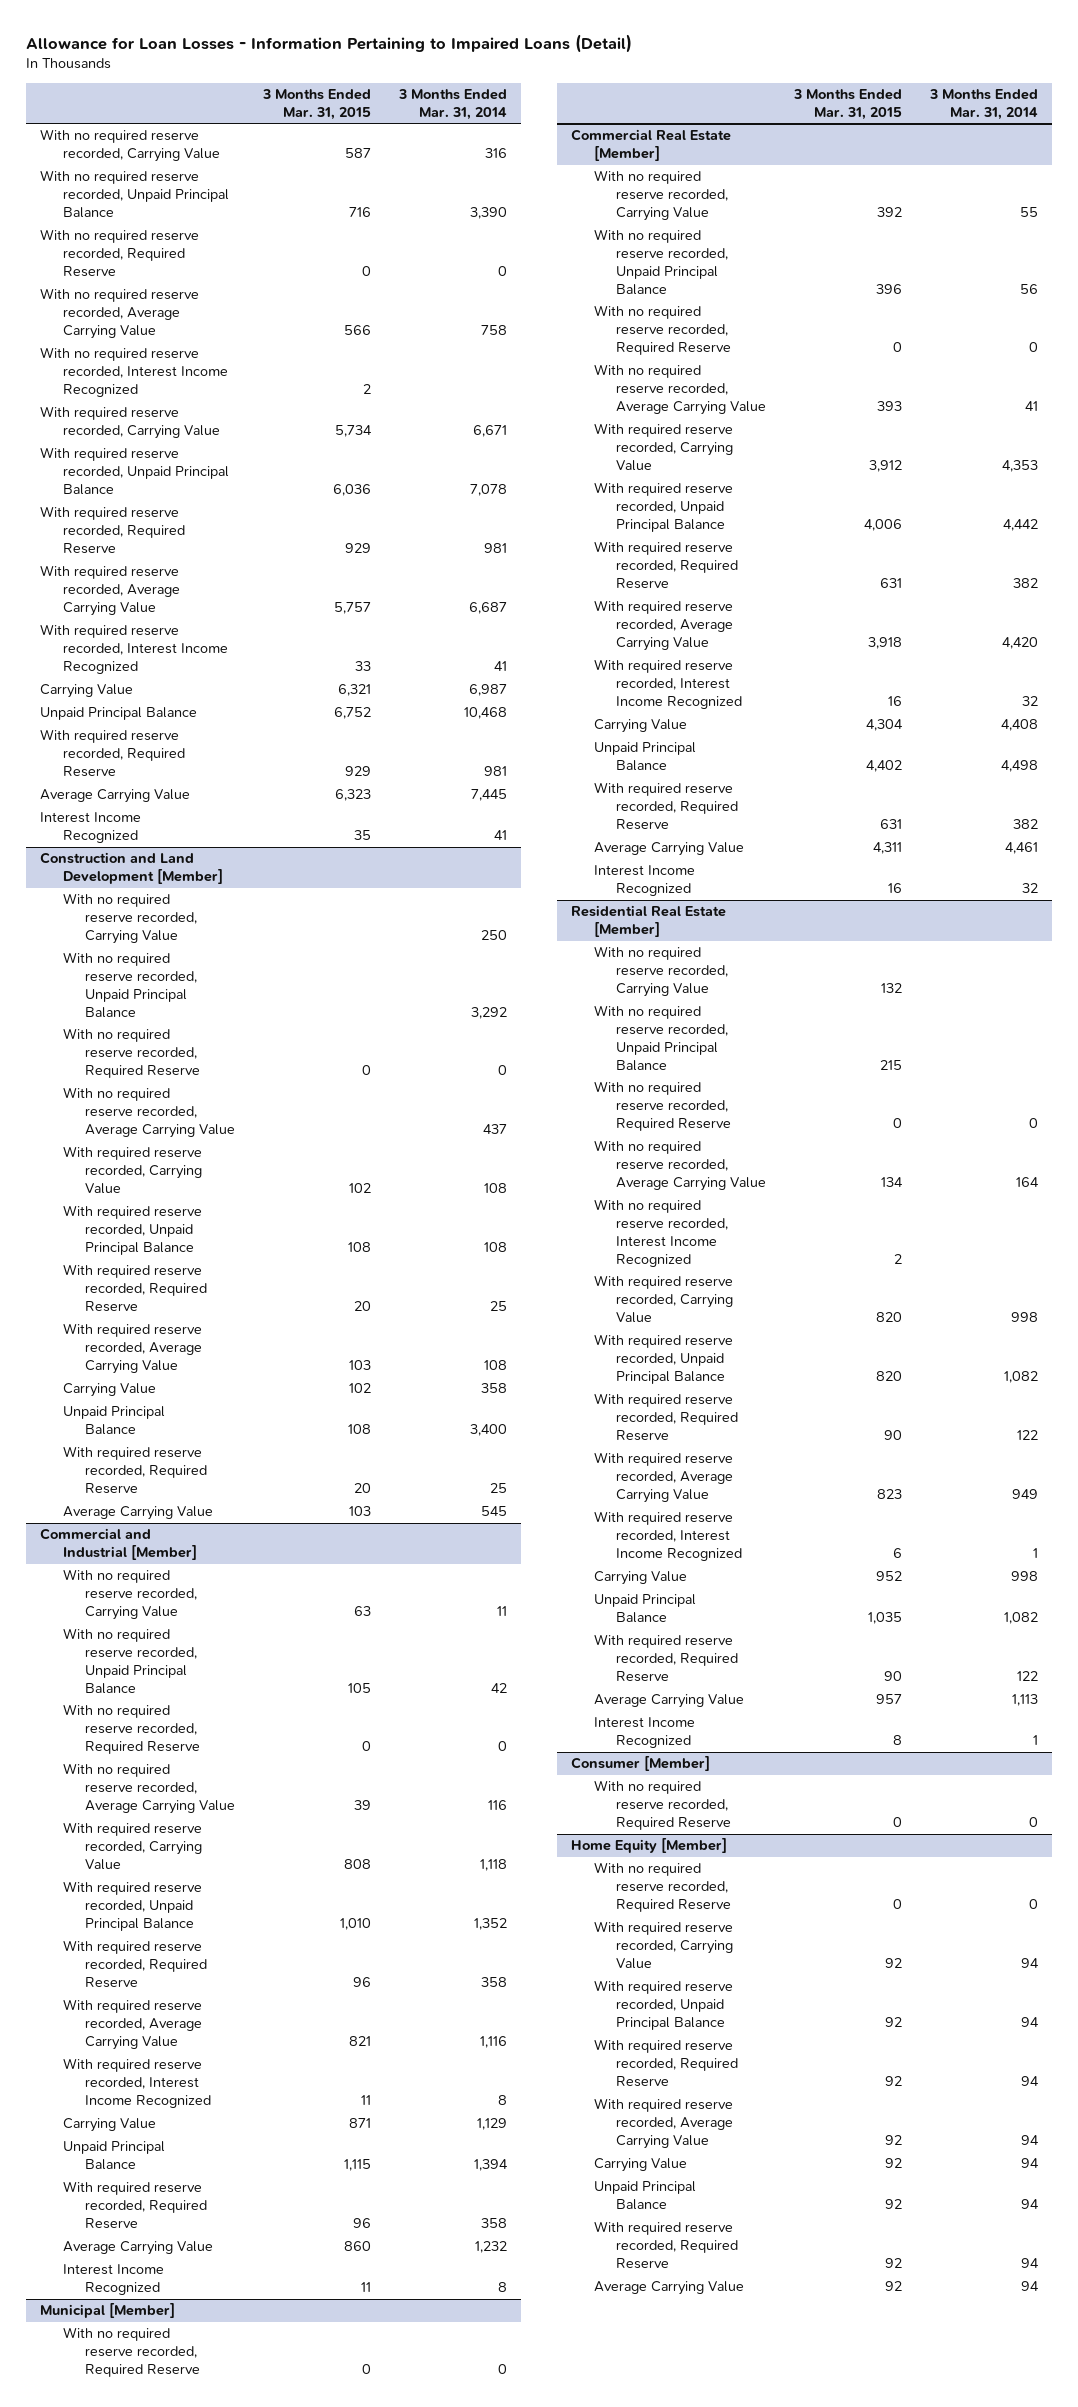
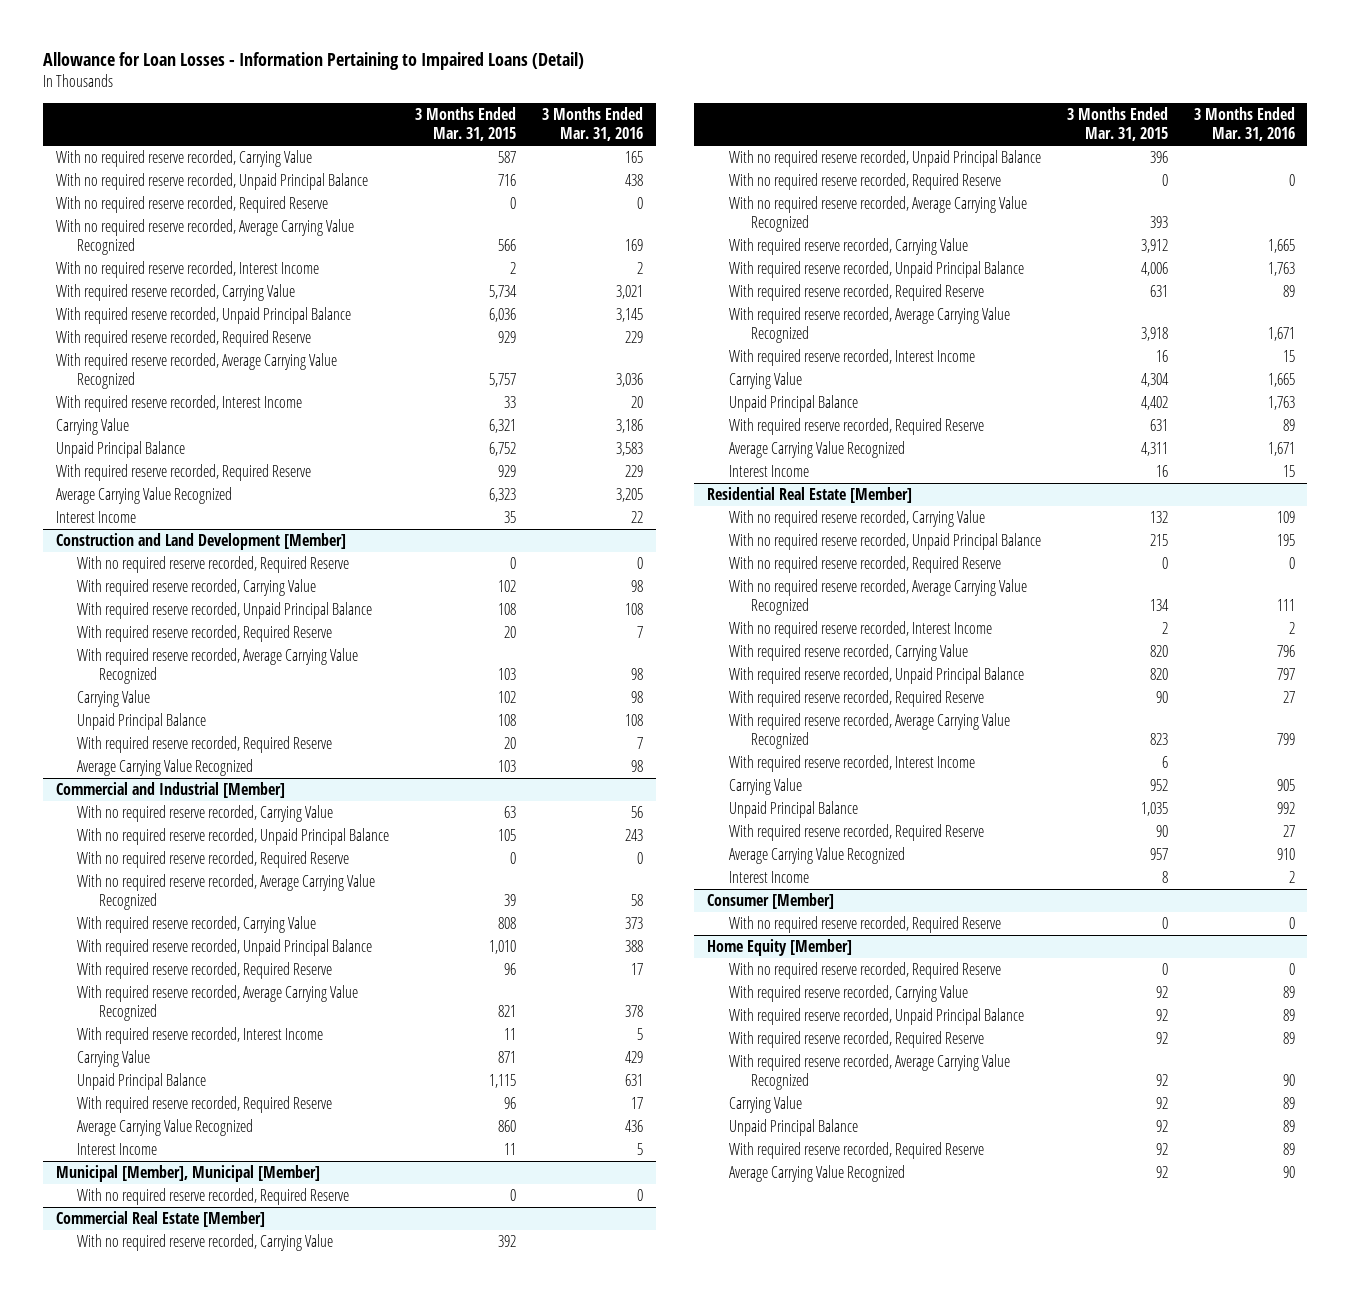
[398,89,508,120] 3 Months Ended Mar. 31, 2014 -> none
none -> [541,106,643,141] 3 Months Ended Mar. 31, 2016
[40,288,200,339] With no required reserve recorded, Average Carrying Value -> [55,218,354,256] With no required reserve recorded, Average Carrying Value Recognized
[40,347,228,397] With no required reserve recorded, Interest Income Recognized -> [55,260,319,278] With no required reserve recorded, Interest Income
[40,565,180,616] With required reserve recorded, Average Carrying Value -> [55,352,337,390] With required reserve recorded, Average Carrying Value Recognized
[40,624,228,674] With required reserve recorded, Interest Income Recognized -> [55,394,302,412] With required reserve recorded, Interest Income
[40,789,191,804] Average Carrying Value -> [55,486,232,504] Average Carrying Value Recognized
[40,812,142,844] Interest Income Recognized -> [55,510,136,523] Interest Income
[62,893,198,944] With no required reserve recorded, Carrying Value -> none
[62,952,198,1018] With no required reserve recorded, Unpaid Principal Balance -> none
[62,1087,236,1138] With no required reserve recorded, Average Carrying Value -> none
[62,1323,203,1374] With required reserve recorded, Average Carrying Value -> [77,647,359,685] With required reserve recorded, Average Carrying Value Recognized
[62,1506,213,1521] Average Carrying Value -> [77,758,254,776] Average Carrying Value Recognized
[62,1763,236,1814] With no required reserve recorded, Average Carrying Value -> [77,873,376,911] With no required reserve recorded, Average Carrying Value Recognized
[62,1999,203,2050] With required reserve recorded, Average Carrying Value -> [77,984,359,1022] With required reserve recorded, Average Carrying Value Recognized
[62,2058,212,2108] With required reserve recorded, Interest Income Recognized -> [77,1026,324,1044] With required reserve recorded, Interest Income
[62,2241,213,2256] Average Carrying Value -> [77,1118,254,1136] Average Carrying Value Recognized
[62,2264,164,2296] Interest Income Recognized -> [77,1142,158,1155] Interest Income
[40,2303,176,2319] Municipal [Member] -> [55,1164,320,1182] Municipal [Member], Municipal [Member]
[593,364,767,415] With no required reserve recorded, Average Carrying Value -> [728,195,1027,233] With no required reserve recorded, Average Carrying Value Recognized
[593,600,734,651] With required reserve recorded, Average Carrying Value -> [728,306,1010,344] With required reserve recorded, Average Carrying Value Recognized
[593,659,743,709] With required reserve recorded, Interest Income Recognized -> [728,348,975,366] With required reserve recorded, Interest Income
[593,842,744,857] Average Carrying Value -> [728,440,905,458] Average Carrying Value Recognized
[593,865,695,897] Interest Income Recognized -> [728,464,809,477] Interest Income
[593,1140,767,1191] With no required reserve recorded, Average Carrying Value -> [728,578,1027,616] With no required reserve recorded, Average Carrying Value Recognized
[593,1199,729,1267] With no required reserve recorded, Interest Income Recognized -> [728,620,992,638] With no required reserve recorded, Interest Income
[593,1452,734,1503] With required reserve recorded, Average Carrying Value -> [728,712,1010,750] With required reserve recorded, Average Carrying Value Recognized
[593,1511,743,1561] With required reserve recorded, Interest Income Recognized -> [728,754,975,772] With required reserve recorded, Interest Income
[593,1694,744,1709] Average Carrying Value -> [728,846,905,864] Average Carrying Value Recognized
[593,1717,695,1749] Interest Income Recognized -> [728,870,809,883] Interest Income
[593,2098,734,2149] With required reserve recorded, Average Carrying Value -> [728,1053,1010,1091] With required reserve recorded, Average Carrying Value Recognized
[593,2281,744,2296] Average Carrying Value -> [728,1164,905,1182] Average Carrying Value Recognized

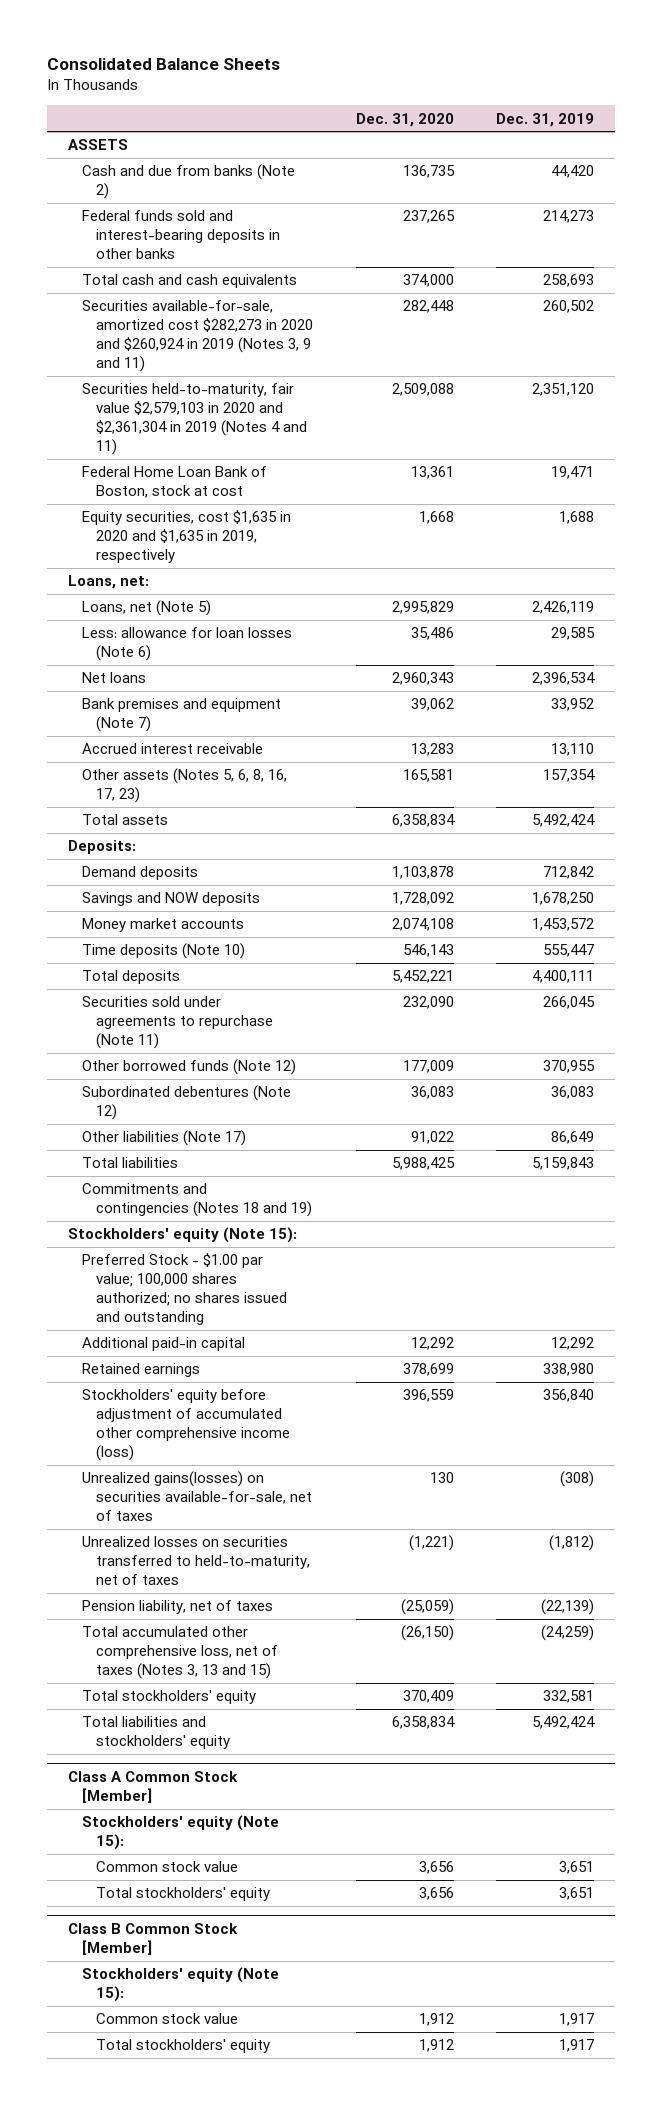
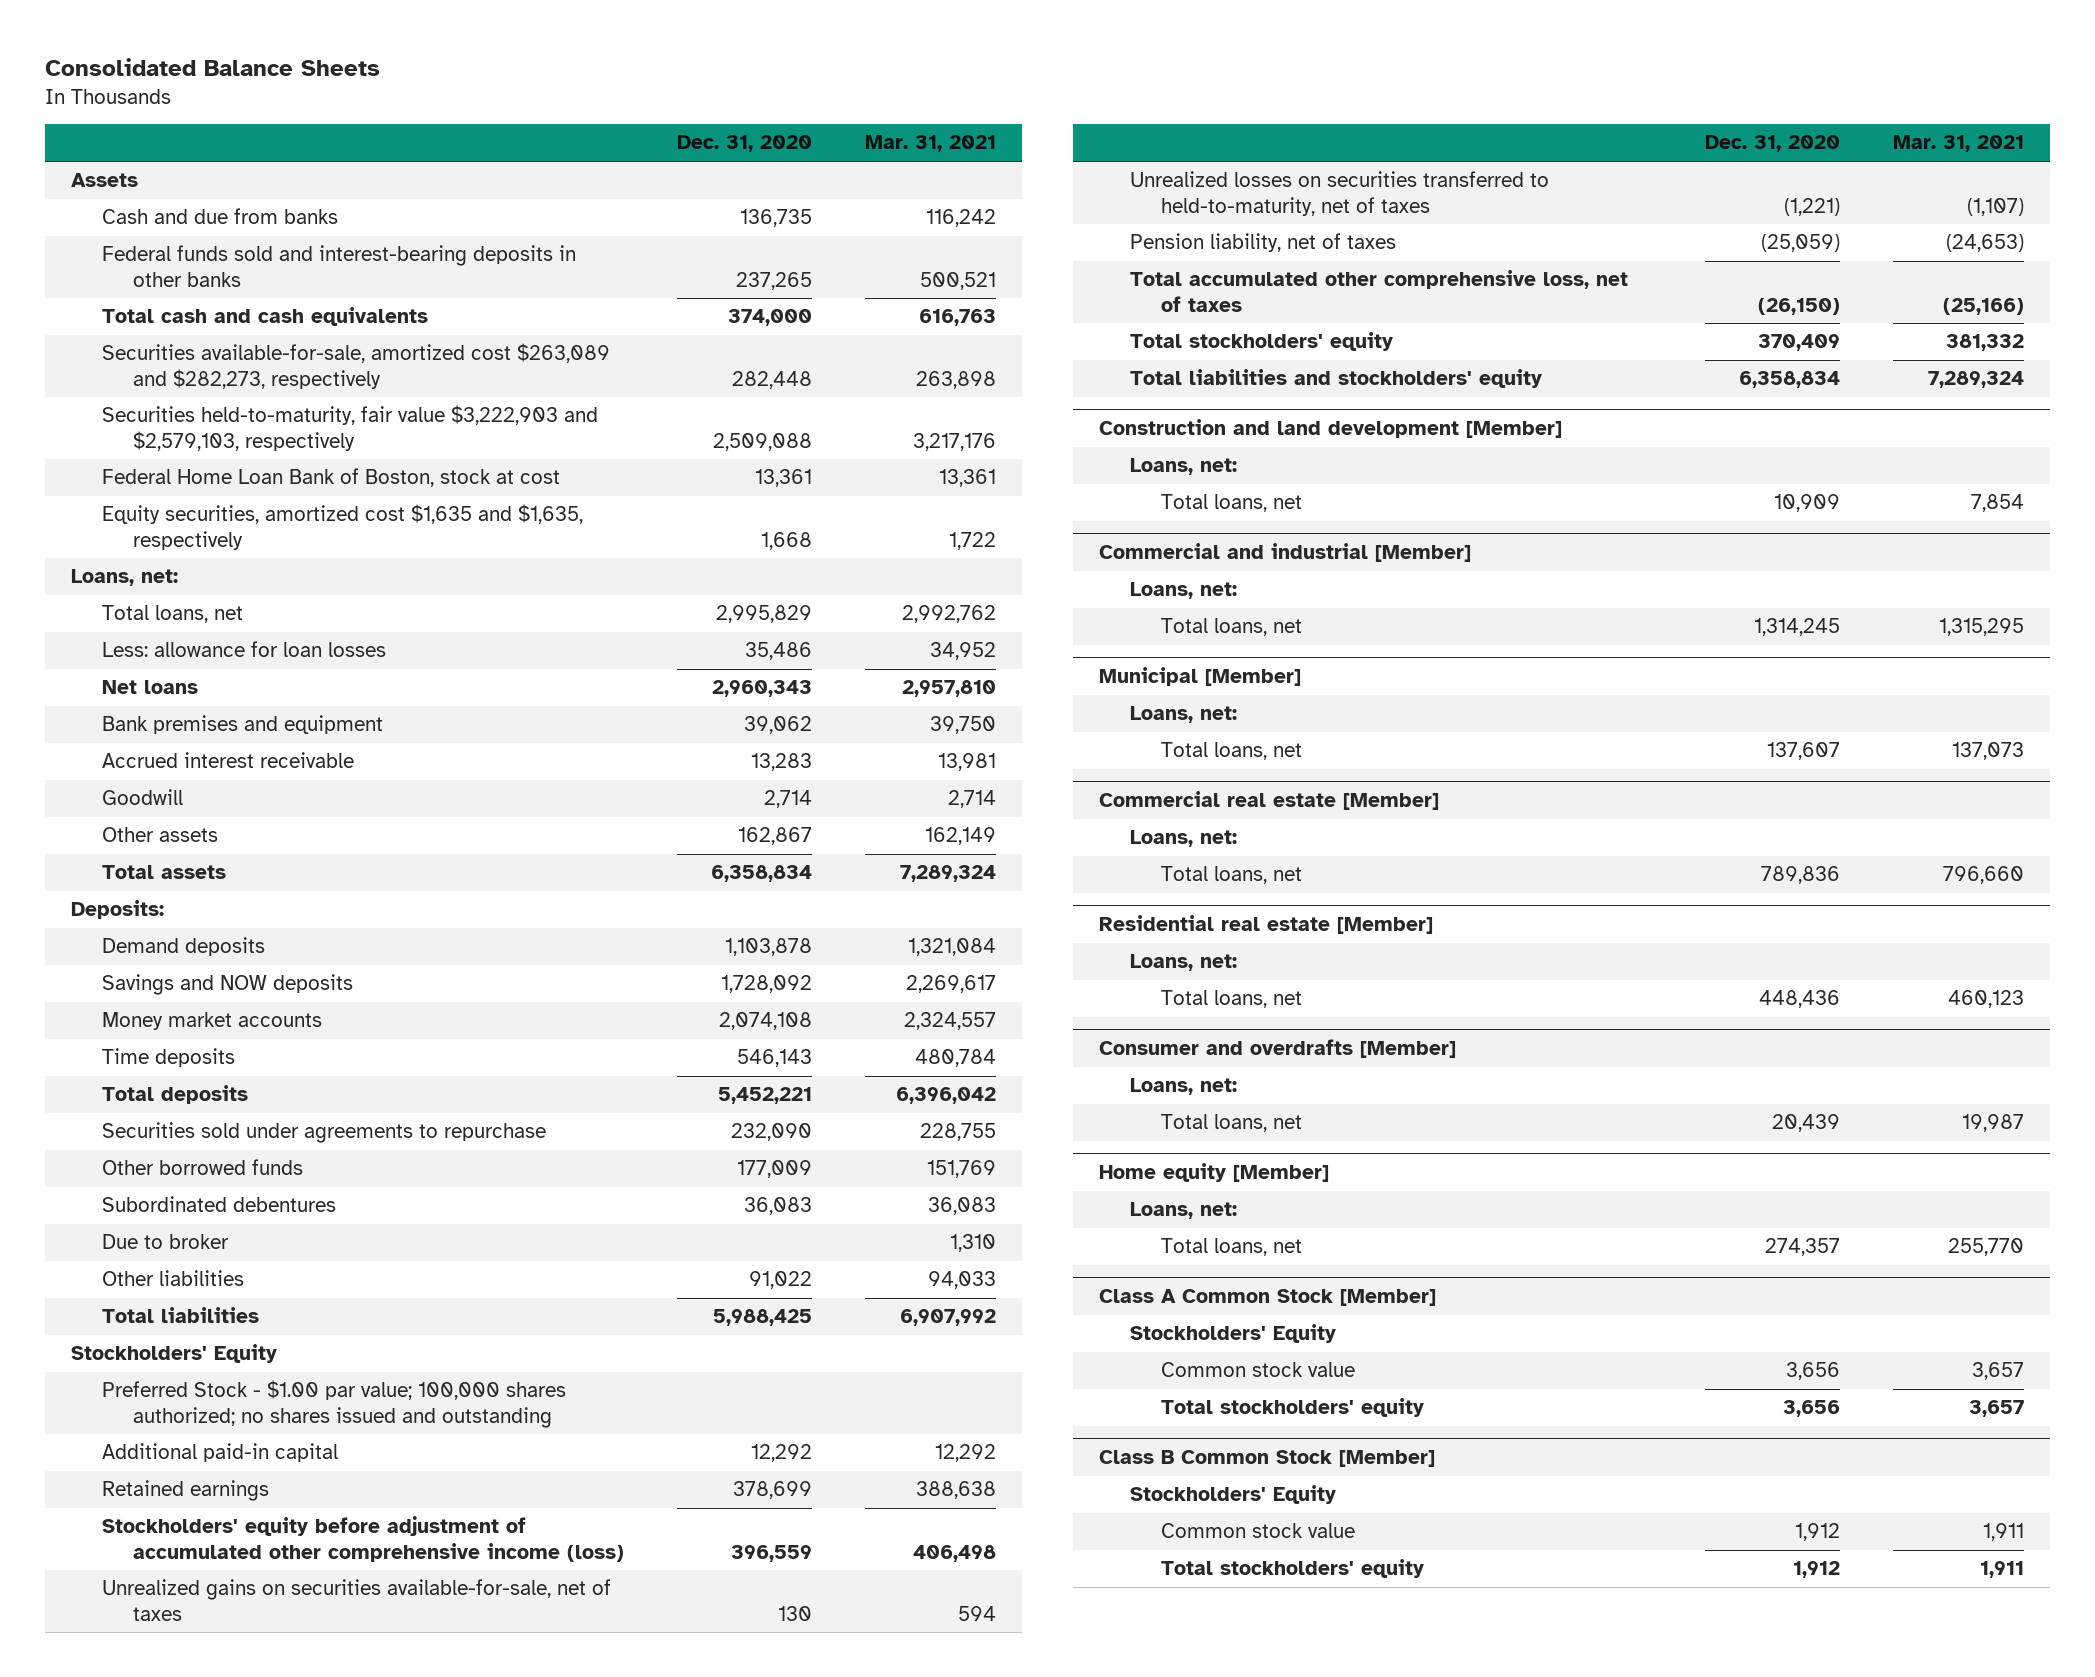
[496,112,595,127] Dec. 31, 2019 -> none
none -> [864,135,996,153] Mar. 31, 2021
[67,139,128,151] ASSETS -> [71,173,139,188] Assets
[82,164,296,200] Cash and due from banks (Note 2) -> [102,208,339,225] Cash and due from banks
[82,300,314,372] Securities available-for-sale, amortized cost $282,273 in 2020 and $260,924 in 2019 (Notes 3, 9 and 11) -> [102,343,611,389] Securities available-for-sale, amortized cost $263,089 and $282,273, respectively
[82,383,308,455] Securities held-to-maturity, fair value $2,579,103 in 2020 and $2,361,304 in 2019 (Notes 4 and 11) -> [102,405,599,451] Securities held-to-maturity, fair value $3,222,903 and $2,579,103, respectively
[82,510,292,564] Equity securities, cost $1,635 in 2020 and $1,635 in 2019, respectively -> [102,504,584,550] Equity securities, amortized cost $1,635 and $1,635, respectively
[82,600,212,617] Loans, net (Note 5) -> [102,605,244,624] Total loans, net
[82,627,293,662] Less: allowance for loan losses (Note 6) -> [102,641,387,658] Less: allowance for loan losses
[82,698,282,733] Bank premises and equipment (Note 7) -> [102,715,384,735] Bank premises and equipment
none -> [102,789,184,806] Goodwill
[82,768,288,804] Other assets (Notes 5, 6, 8, 16, 17, 23) -> [102,827,219,843] Other assets
[402,769,454,783] 165,581 -> [737,827,812,846] 162,867
[82,943,246,960] Time deposits (Note 10) -> [102,1048,236,1068] Time deposits
[82,996,274,1050] Securities sold under agreements to repurchase (Note 11) -> [102,1122,547,1144] Securities sold under agreements to repurchase
[82,1059,297,1076] Other borrowed funds (Note 12) -> [102,1159,304,1176] Other borrowed funds
[82,1085,292,1121] Subordinated debentures (Note 12) -> [102,1196,337,1213] Subordinated debentures
none -> [102,1234,230,1250] Due to broker
[82,1130,247,1147] Other liabilities (Note 17) -> [102,1270,245,1287] Other liabilities
[82,1183,313,1218] Commitments and contingencies (Notes 18 and 19) -> none
[67,1227,297,1244] Stockholders' equity (Note 15): -> [71,1344,278,1364] Stockholders' Equity
[82,1471,313,1522] Unrealized gains(losses) on securities available-for-sale, net of taxes -> [102,1579,612,1621] Unrealized gains on securities available-for-sale, net of taxes
[82,1626,279,1680] Total accumulated other comprehensive loss, net of taxes (Notes 3, 13 and 15) -> [1130,270,1629,312] Total accumulated other comprehensive loss, net of taxes
none -> [1099,419,1563,439] Construction and land development [Member]
none -> [1130,458,1238,476] Loans, net:
none -> [1160,494,1302,513] Total loans, net
none -> [1099,543,1472,563] Commercial and industrial [Member]
none -> [1130,582,1238,600] Loans, net:
none -> [1160,618,1302,637] Total loans, net
none -> [1099,667,1302,687] Municipal [Member]
none -> [1130,706,1238,724] Loans, net:
none -> [1160,742,1302,761] Total loans, net
none -> [1099,791,1440,811] Commercial real estate [Member]
none -> [1130,830,1238,848] Loans, net:
none -> [1160,866,1302,885] Total loans, net
none -> [1099,915,1434,935] Residential real estate [Member]
none -> [1130,954,1238,972] Loans, net:
none -> [1160,990,1302,1009] Total loans, net
none -> [1099,1039,1457,1059] Consumer and overdrafts [Member]
none -> [1130,1078,1238,1096] Loans, net:
none -> [1160,1114,1302,1133] Total loans, net
none -> [1099,1163,1330,1183] Home equity [Member]
none -> [1130,1202,1238,1220] Loans, net:
none -> [1160,1238,1302,1257] Total loans, net
[82,1815,280,1851] Stockholders' equity (Note 15): -> [1130,1324,1337,1344] Stockholders' Equity
[82,1967,280,2003] Stockholders' equity (Note 15): -> [1130,1485,1337,1505] Stockholders' Equity

